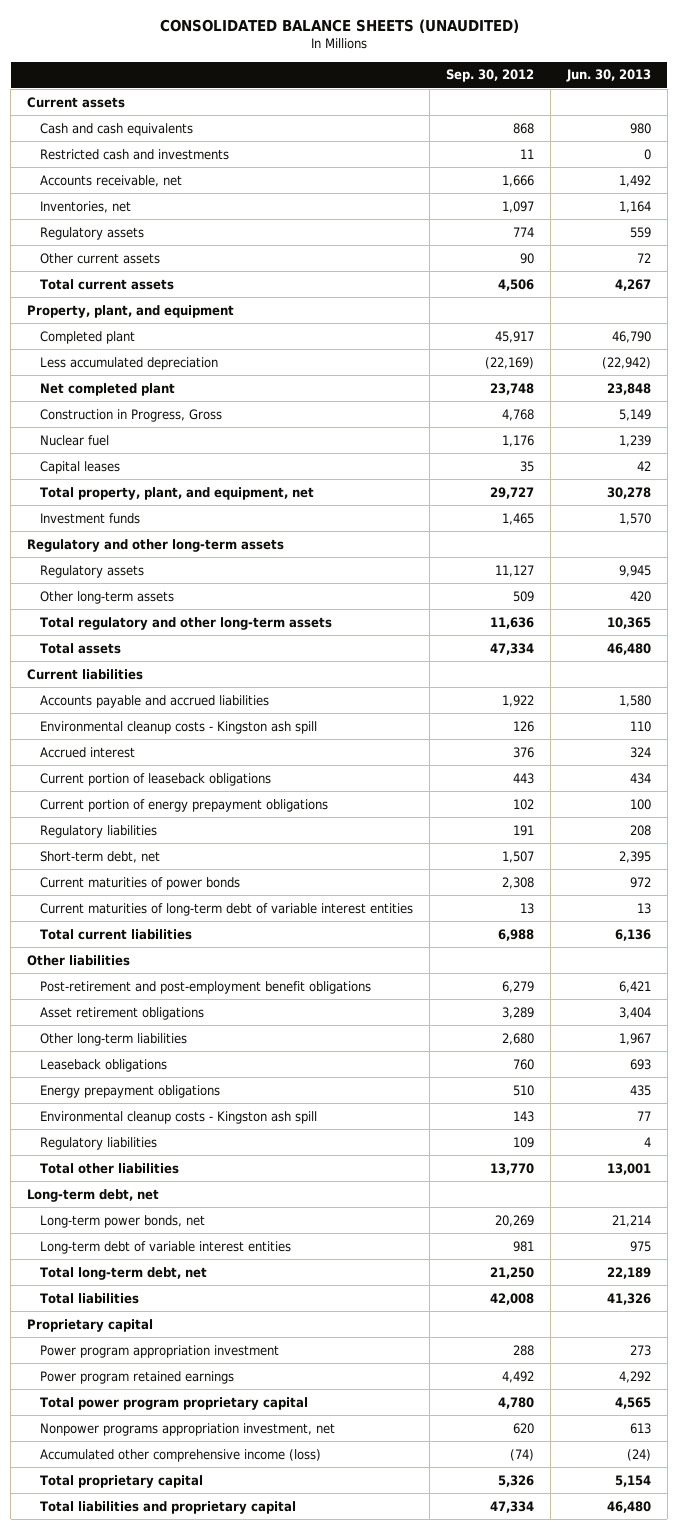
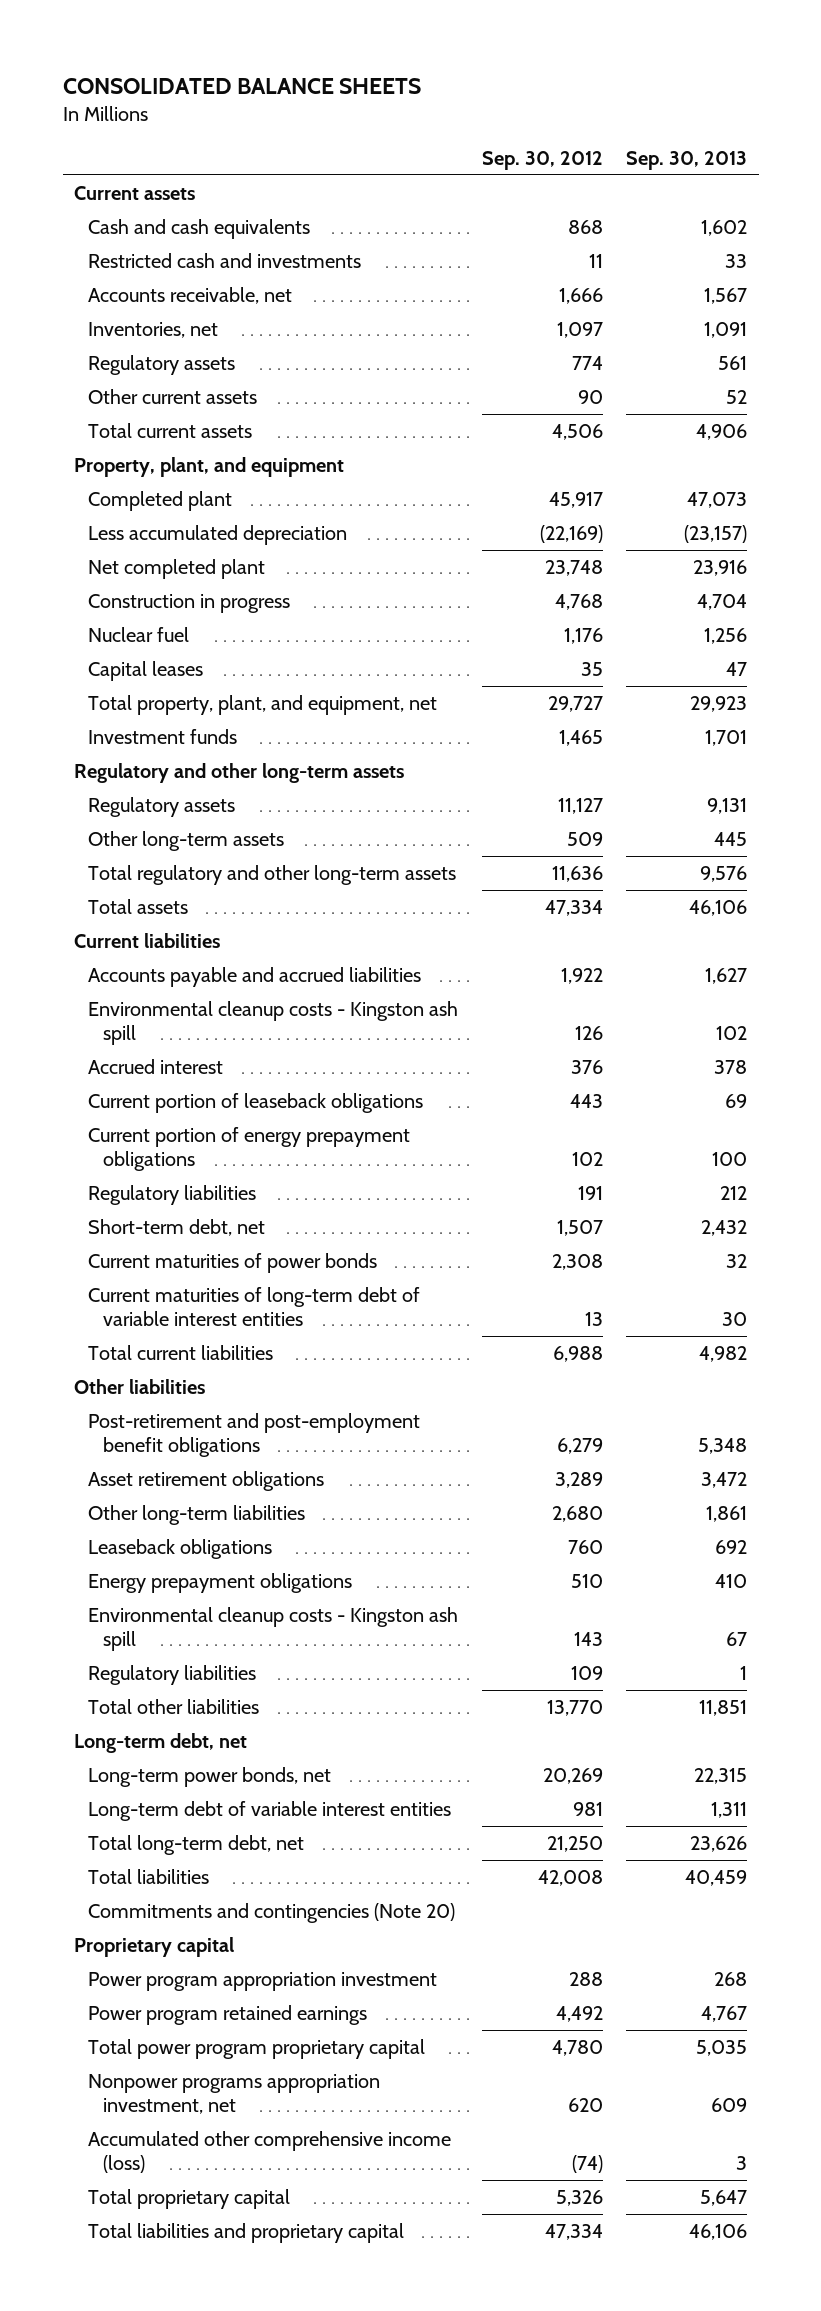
[159,18,519,33] CONSOLIDATED BALANCE SHEETS (UNAUDITED) -> [62,77,421,94] CONSOLIDATED BALANCE SHEETS
[565,69,651,83] Jun. 30, 2013 -> none
none -> [626,150,748,170] Sep. 30, 2013
[40,408,223,422] Construction in Progress, Gross -> [88,593,291,613] Construction in progress
none -> [88,1902,456,1923] Commitments and contingencies (Note 20)

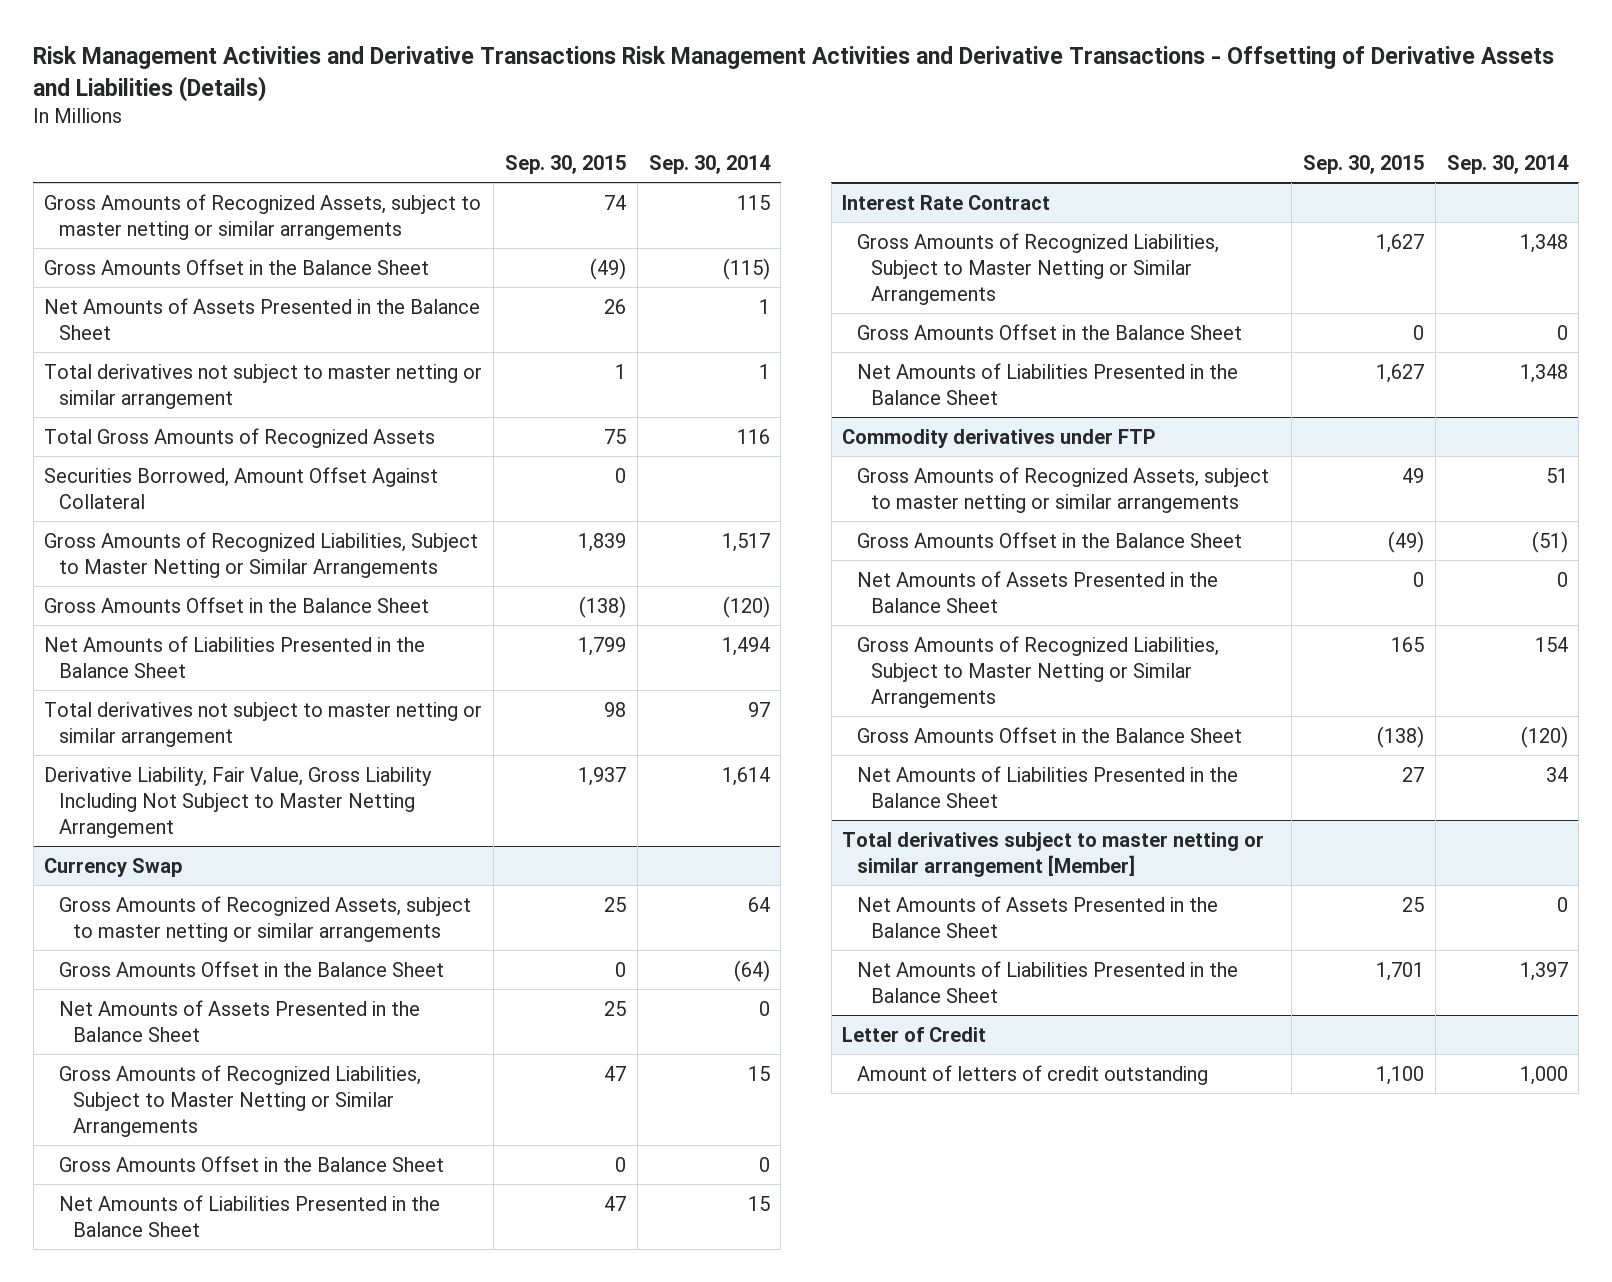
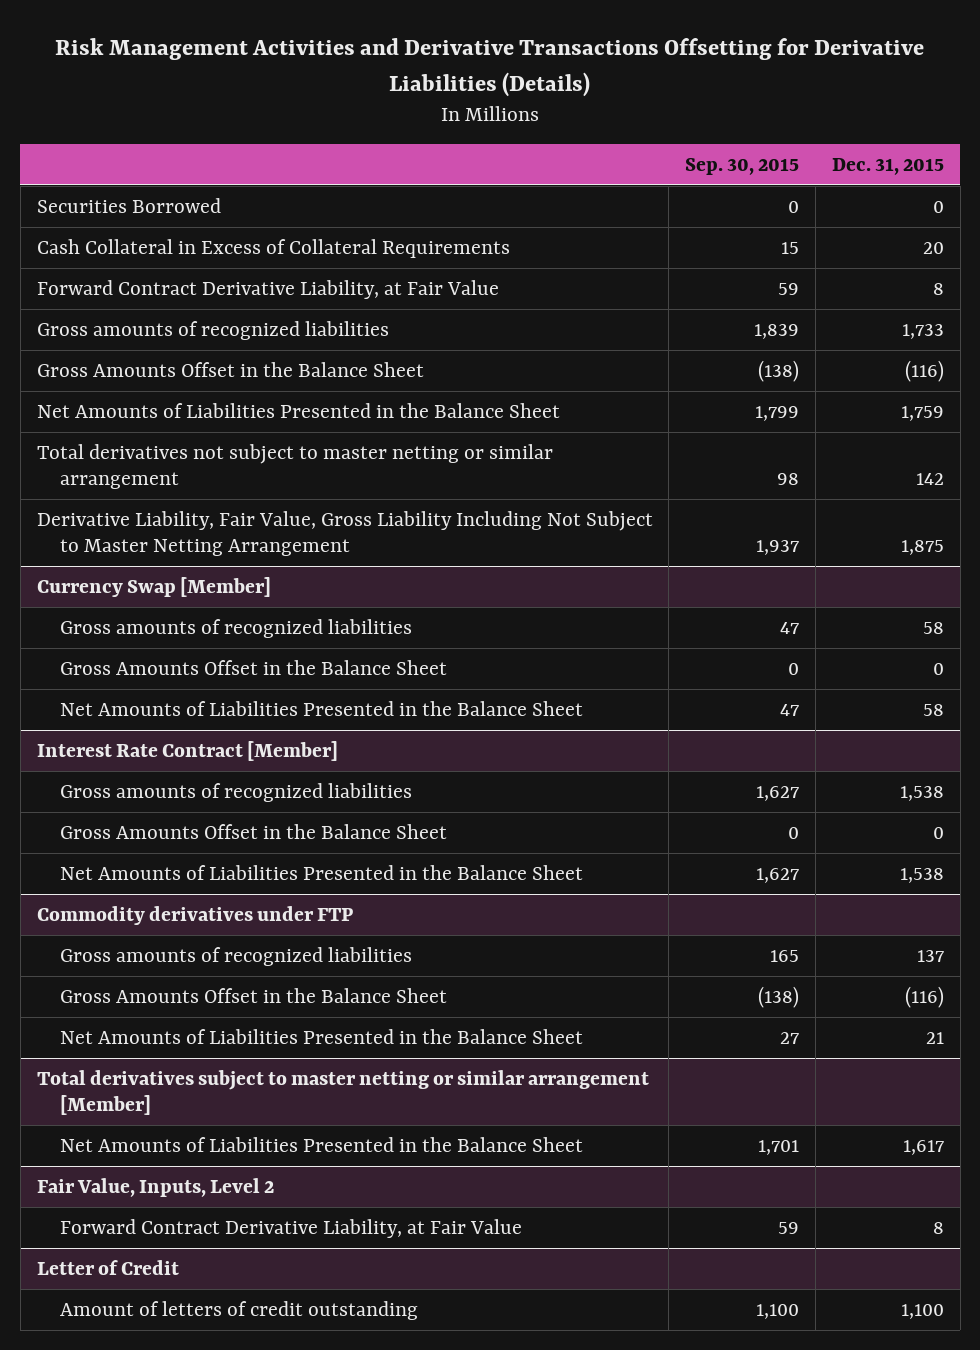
[33,46,1555,102] Risk Management Activities and Derivative Transactions Risk Management Activities and Derivative Transactions - Offsetting of Derivative Assets and Liabilities (Details) -> [55,38,925,97] Risk Management Activities and Derivative Transactions Offsetting for Derivative Liabilities (Details)
[648,154,771,174] Sep. 30, 2014 -> none
none -> [831,157,944,175] Dec. 31, 2015
[44,193,482,240] Gross Amounts of Recognized Assets, subject to master netting or similar arrangements -> none
[44,258,430,275] Gross Amounts Offset in the Balance Sheet -> none
[44,297,481,340] Net Amounts of Assets Presented in the Balance Sheet -> none
[44,363,483,409] Total derivatives not subject to master netting or similar arrangement -> none
[44,427,436,448] Total Gross Amounts of Recognized Assets -> none
[44,466,439,509] Securities Borrowed, Amount Offset Against Collateral -> [36,198,221,214] Securities Borrowed
none -> [36,239,510,259] Cash Collateral in Excess of Collateral Requirements
none -> [36,280,499,300] Forward Contract Derivative Liability, at Fair Value
[44,531,479,578] Gross Amounts of Recognized Liabilities, Subject to Master Netting or Similar Arrangements -> [36,321,389,341] Gross amounts of recognized liabilities
[58,895,471,942] Gross Amounts of Recognized Assets, subject to master netting or similar arrangements -> none
[58,960,444,977] Gross Amounts Offset in the Balance Sheet -> none
[58,999,420,1042] Net Amounts of Assets Presented in the Balance Sheet -> none
[44,857,183,877] Currency Swap -> [36,577,271,598] Currency Swap [Member]
[58,1064,421,1137] Gross Amounts of Recognized Liabilities, Subject to Master Netting or Similar Arrangements -> [59,619,412,639] Gross amounts of recognized liabilities
[842,194,1051,210] Interest Rate Contract -> [36,741,338,762] Interest Rate Contract [Member]
[856,232,1219,305] Gross Amounts of Recognized Liabilities, Subject to Master Netting or Similar Arrangements -> [59,783,412,803] Gross amounts of recognized liabilities
[856,466,1269,513] Gross Amounts of Recognized Assets, subject to master netting or similar arrangements -> none
[856,531,1242,548] Gross Amounts Offset in the Balance Sheet -> none
[856,570,1218,613] Net Amounts of Assets Presented in the Balance Sheet -> none
[856,635,1219,708] Gross Amounts of Recognized Liabilities, Subject to Master Netting or Similar Arrangements -> [59,947,412,967] Gross amounts of recognized liabilities
[856,895,1218,938] Net Amounts of Assets Presented in the Balance Sheet -> none
none -> [36,1178,274,1198] Fair Value, Inputs, Level 2
none -> [59,1219,522,1239] Forward Contract Derivative Liability, at Fair Value

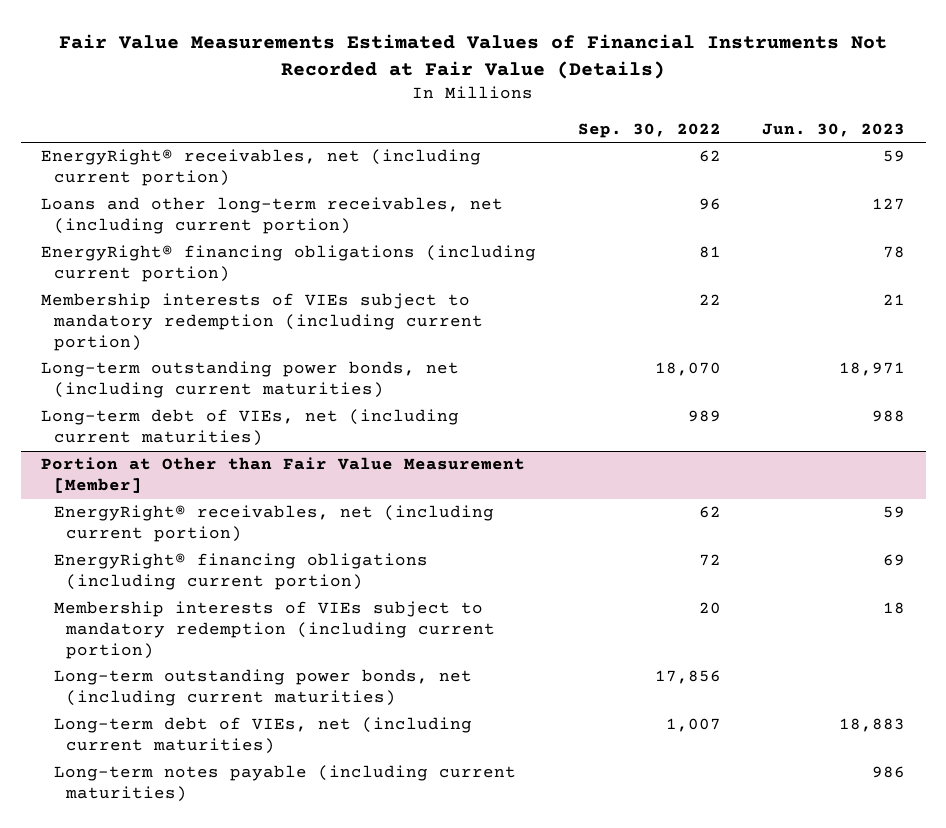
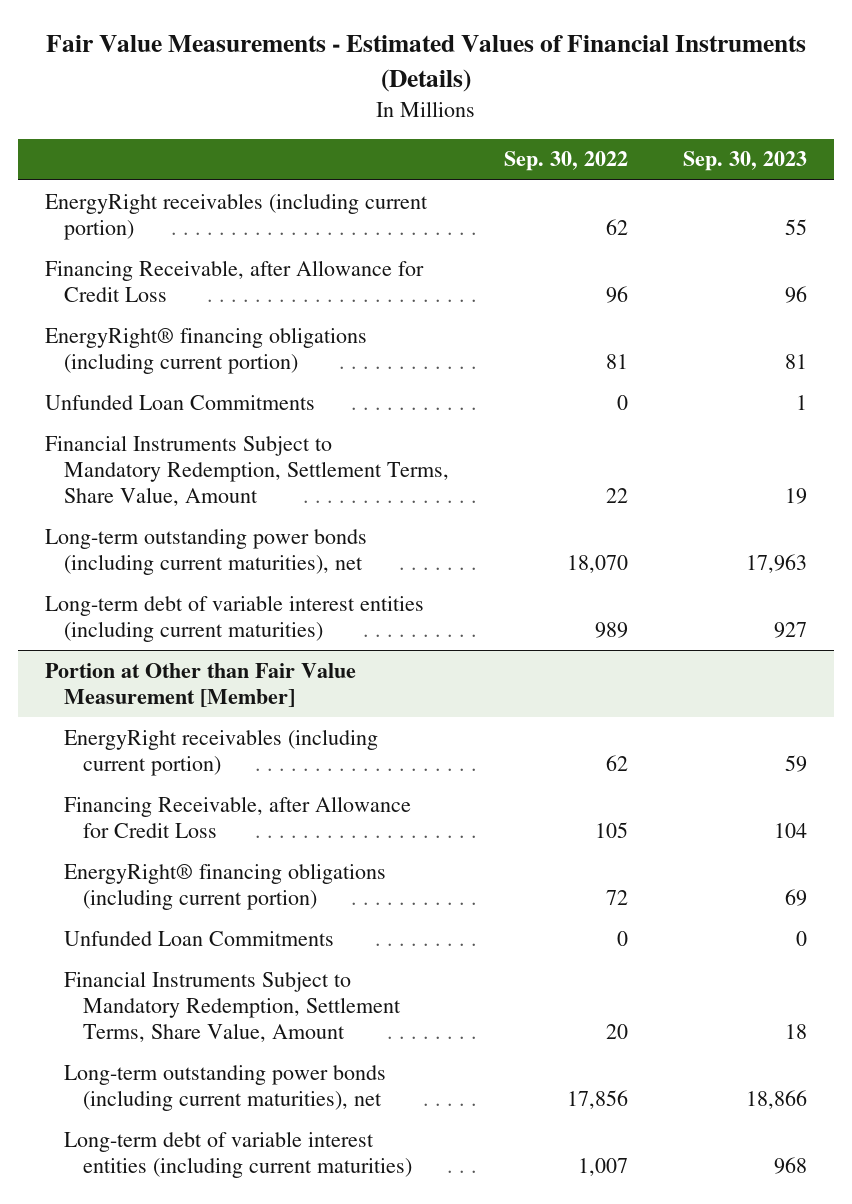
[59,33,888,79] Fair Value Measurements Estimated Values of Financial Instruments Not Recorded at Fair Value (Details) -> [46,35,807,92] Fair Value Measurements - Estimated Values of Financial Instruments (Details)
[761,122,905,137] Jun. 30, 2023 -> none
none -> [683,151,808,172] Sep. 30, 2023
[41,149,482,187] EnergyRight® receivables, net (including current portion) -> [45,192,429,241] EnergyRight receivables (including current portion)
[41,197,504,235] Loans and other long-term receivables, net (including current portion) -> [45,259,425,303] Financing Receivable, after Allowance for Credit Loss
none -> [45,394,316,410] Unfunded Loan Commitments
[41,293,483,352] Membership interests of VIEs subject to mandatory redemption (including current portion) -> [45,434,450,507] Financial Instruments Subject to Mandatory Redemption, Settlement Terms, Share Value, Amount
[41,361,460,399] Long-term outstanding power bonds, net (including current maturities) -> [45,528,368,576] Long-term outstanding power bonds (including current maturities), net
[41,409,460,447] Long-term debt of VIEs, net (including current maturities) -> [45,594,425,643] Long-term debt of variable interest entities (including current maturities)
[53,505,494,543] EnergyRight® receivables, net (including current portion) -> [64,728,379,777] EnergyRight receivables (including current portion)
none -> [64,795,412,839] Financing Receivable, after Allowance for Credit Loss
[53,765,516,803] Long-term notes payable (including current maturities) -> none
none -> [64,930,335,946] Unfunded Loan Commitments
[53,601,496,660] Membership interests of VIEs subject to mandatory redemption (including current portion) -> [64,970,402,1043] Financial Instruments Subject to Mandatory Redemption, Settlement Terms, Share Value, Amount
[53,669,472,707] Long-term outstanding power bonds, net (including current maturities) -> [64,1064,387,1112] Long-term outstanding power bonds (including current maturities), net
[53,717,472,755] Long-term debt of VIEs, net (including current maturities) -> [64,1130,413,1179] Long-term debt of variable interest entities (including current maturities)

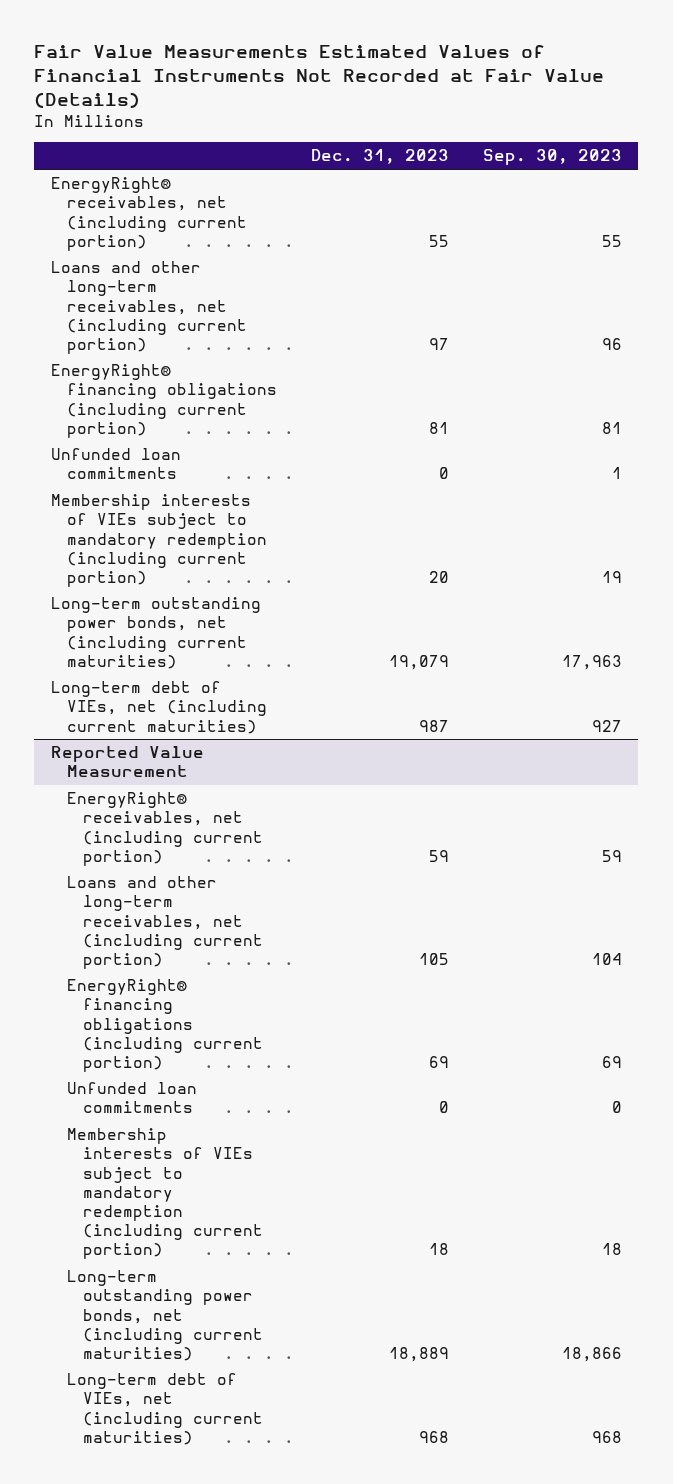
[46,35,807,92] Fair Value Measurements - Estimated Values of Financial Instruments (Details) -> [34,45,605,108] Fair Value Measurements Estimated Values of Financial Instruments Not Recorded at Fair Value (Details)
[504,151,629,172] Sep. 30, 2022 -> none
none -> [310,149,449,165] Dec. 31, 2023
[45,192,429,241] EnergyRight receivables (including current portion) -> [51,177,248,251] EnergyRight® receivables, net (including current portion)
[45,259,425,303] Financing Receivable, after Allowance for Credit Loss -> [51,261,248,354] Loans and other long-term receivables, net (including current portion)
[45,662,357,708] Portion at Other than Fair Value Measurement [Member] -> none
[45,394,316,410] Unfunded Loan Commitments -> [51,448,182,480] Unfunded loan commitments
[45,434,450,507] Financial Instruments Subject to Mandatory Redemption, Settlement Terms, Share Value, Amount -> [51,494,268,587] Membership interests of VIEs subject to mandatory redemption (including current portion)
[45,528,368,576] Long-term outstanding power bonds (including current maturities), net -> [51,597,262,669] Long-term outstanding power bonds, net (including current maturities)
[45,594,425,643] Long-term debt of variable interest entities (including current maturities) -> [51,681,268,734] Long-term debt of VIEs, net (including current maturities)
none -> [51,746,205,778] Reported Value Measurement
[64,728,379,777] EnergyRight receivables (including current portion) -> [67,792,263,866] EnergyRight® receivables, net (including current portion)
[64,795,412,839] Financing Receivable, after Allowance for Credit Loss -> [67,876,263,969] Loans and other long-term receivables, net (including current portion)
[64,930,335,946] Unfunded Loan Commitments -> [67,1082,198,1114] Unfunded loan commitments
[64,970,402,1043] Financial Instruments Subject to Mandatory Redemption, Settlement Terms, Share Value, Amount -> [67,1128,263,1259] Membership interests of VIEs subject to mandatory redemption (including current portion)
[64,1064,387,1112] Long-term outstanding power bonds (including current maturities), net -> [67,1270,263,1361] Long-term outstanding power bonds, net (including current maturities)
[64,1130,413,1179] Long-term debt of variable interest entities (including current maturities) -> [67,1373,263,1445] Long-term debt of VIEs, net (including current maturities)

